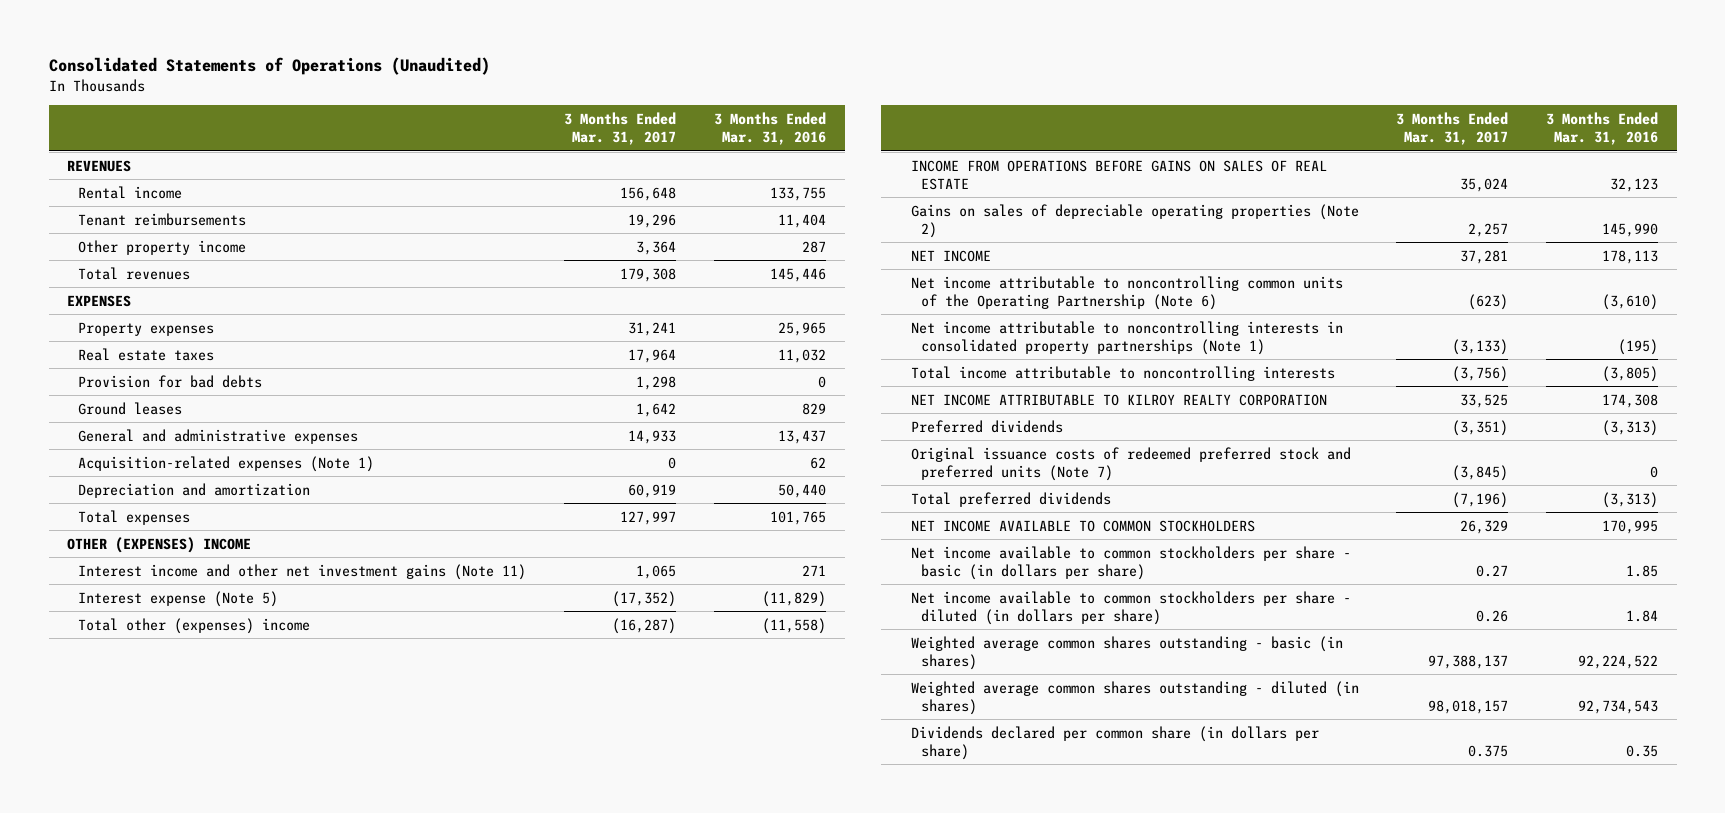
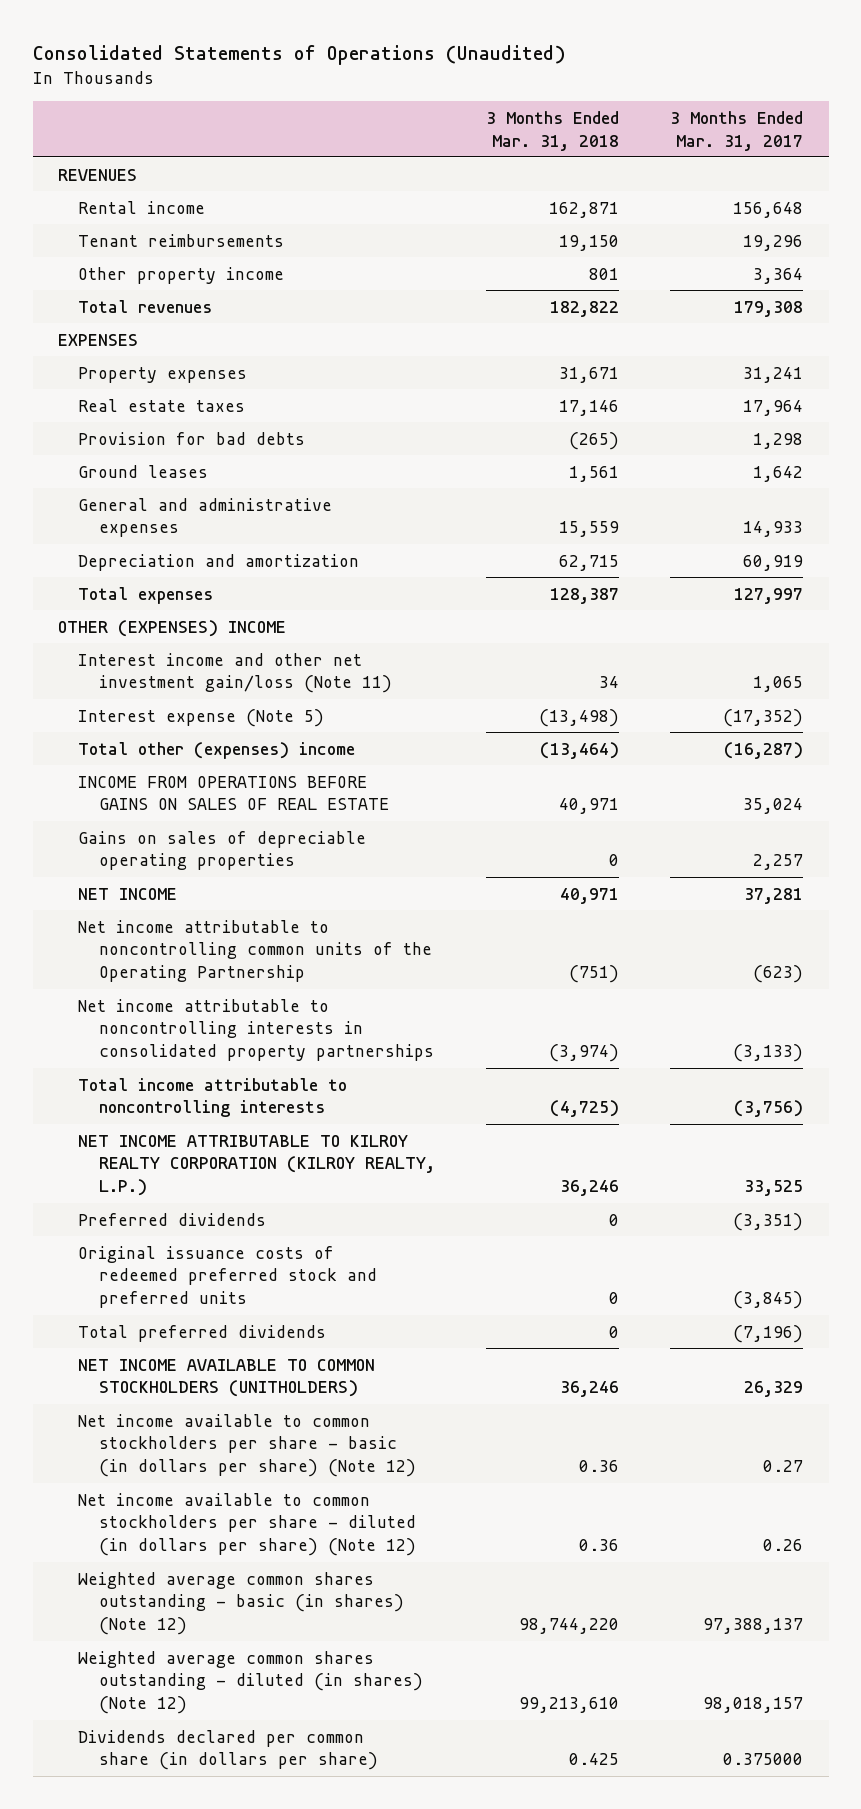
[713,111,826,146] 3 Months Ended Mar. 31, 2016 -> none
none -> [485,110,619,151] 3 Months Ended Mar. 31, 2018
[78,455,375,472] Acquisition-related expenses (Note 1) -> none
[78,563,527,580] Interest income and other net investment gains (Note 11) -> [78,652,392,694] Interest income and other net investment gain/loss (Note 11)
[910,203,1359,238] Gains on sales of depreciable operating properties (Note 2) -> [78,830,367,871] Gains on sales of depreciable operating properties
[910,275,1343,310] Net income attributable to noncontrolling common units of the Operating Partnership (Note 6) -> [78,919,432,983] Net income attributable to noncontrolling common units of the Operating Partnership
[910,320,1343,355] Net income attributable to noncontrolling interests in consolidated property partnerships (Note 1) -> [78,998,434,1062] Net income attributable to noncontrolling interests in consolidated property partnerships
[910,393,1327,406] NET INCOME ATTRIBUTABLE TO KILROY REALTY CORPORATION -> [78,1134,435,1197] NET INCOME ATTRIBUTABLE TO KILROY REALTY CORPORATION (KILROY REALTY, L.P.)
[910,446,1351,481] Original issuance costs of redeemed preferred stock and preferred units (Note 7) -> [78,1245,377,1309] Original issuance costs of redeemed preferred stock and preferred units
[910,519,1255,532] NET INCOME AVAILABLE TO COMMON STOCKHOLDERS -> [78,1358,376,1398] NET INCOME AVAILABLE TO COMMON STOCKHOLDERS (UNITHOLDERS)
[910,545,1351,580] Net income available to common stockholders per share - basic (in dollars per share) -> [78,1413,416,1478] Net income available to common stockholders per share - basic (in dollars per share) (Note 12)
[910,590,1351,625] Net income available to common stockholders per share - diluted (in dollars per share) -> [78,1492,416,1557] Net income available to common stockholders per share - diluted (in dollars per share) (Note 12)
[910,635,1343,670] Weighted average common shares outstanding - basic (in shares) -> [78,1571,404,1636] Weighted average common shares outstanding - basic (in shares) (Note 12)
[910,680,1359,715] Weighted average common shares outstanding - diluted (in shares) -> [78,1650,423,1715] Weighted average common shares outstanding - diluted (in shares) (Note 12)
[1468,744,1509,757] 0.375 -> [722,1753,803,1766] 0.375000

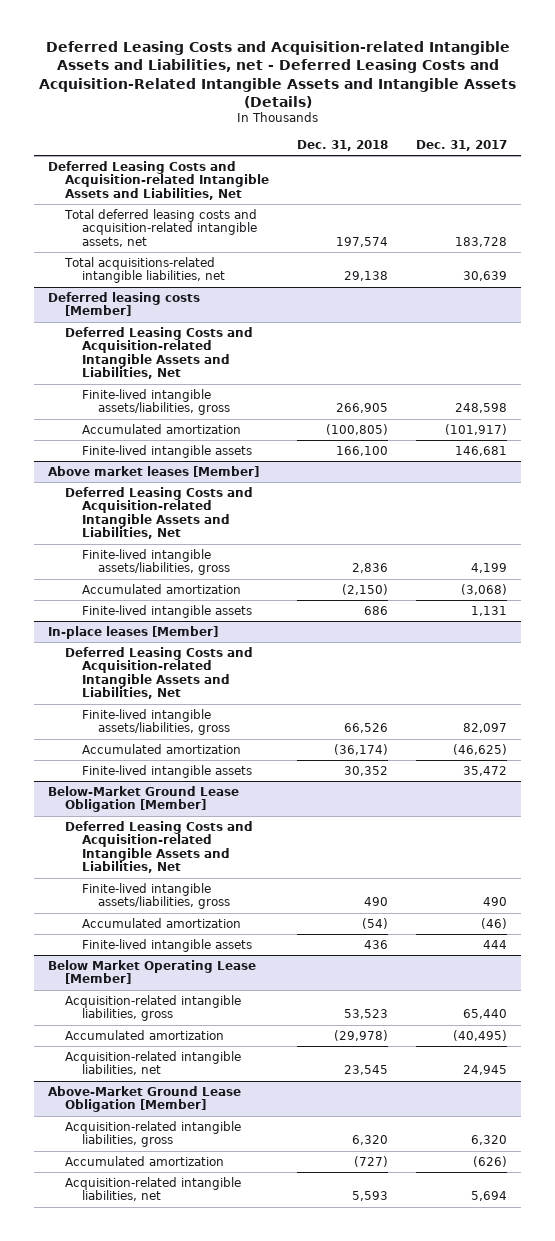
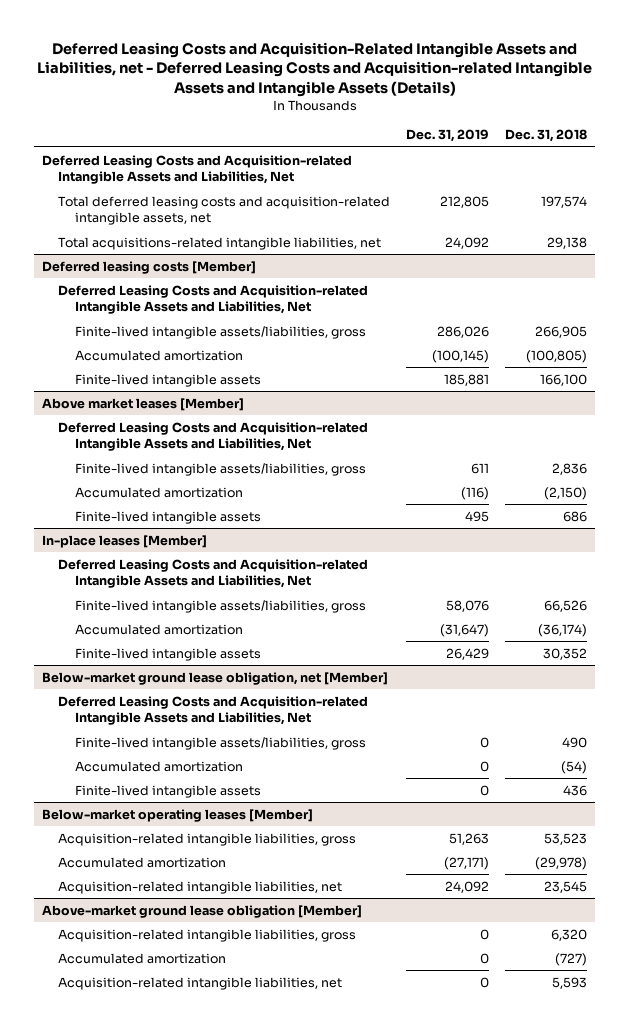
[38,41,516,108] Deferred Leasing Costs and Acquisition-related Intangible Assets and Liabilities, net - Deferred Leasing Costs and Acquisition-Related Intangible Assets and Intangible Assets (Details) -> [36,41,592,97] Deferred Leasing Costs and Acquisition-Related Intangible Assets and Liabilities, net - Deferred Leasing Costs and Acquisition-related Intangible Assets and Intangible Assets (Details)
[415,139,507,151] Dec. 31, 2017 -> none
none -> [406,129,490,143] Dec. 31, 2019
[48,785,240,813] Below-Market Ground Lease Obligation [Member] -> [42,671,389,685] Below-market ground lease obligation, net [Member]
[48,959,257,985] Below Market Operating Lease [Member] -> [42,808,314,822] Below-market operating leases [Member]
[48,1085,242,1113] Above-Market Ground Lease Obligation [Member] -> [42,904,363,918] Above-market ground lease obligation [Member]

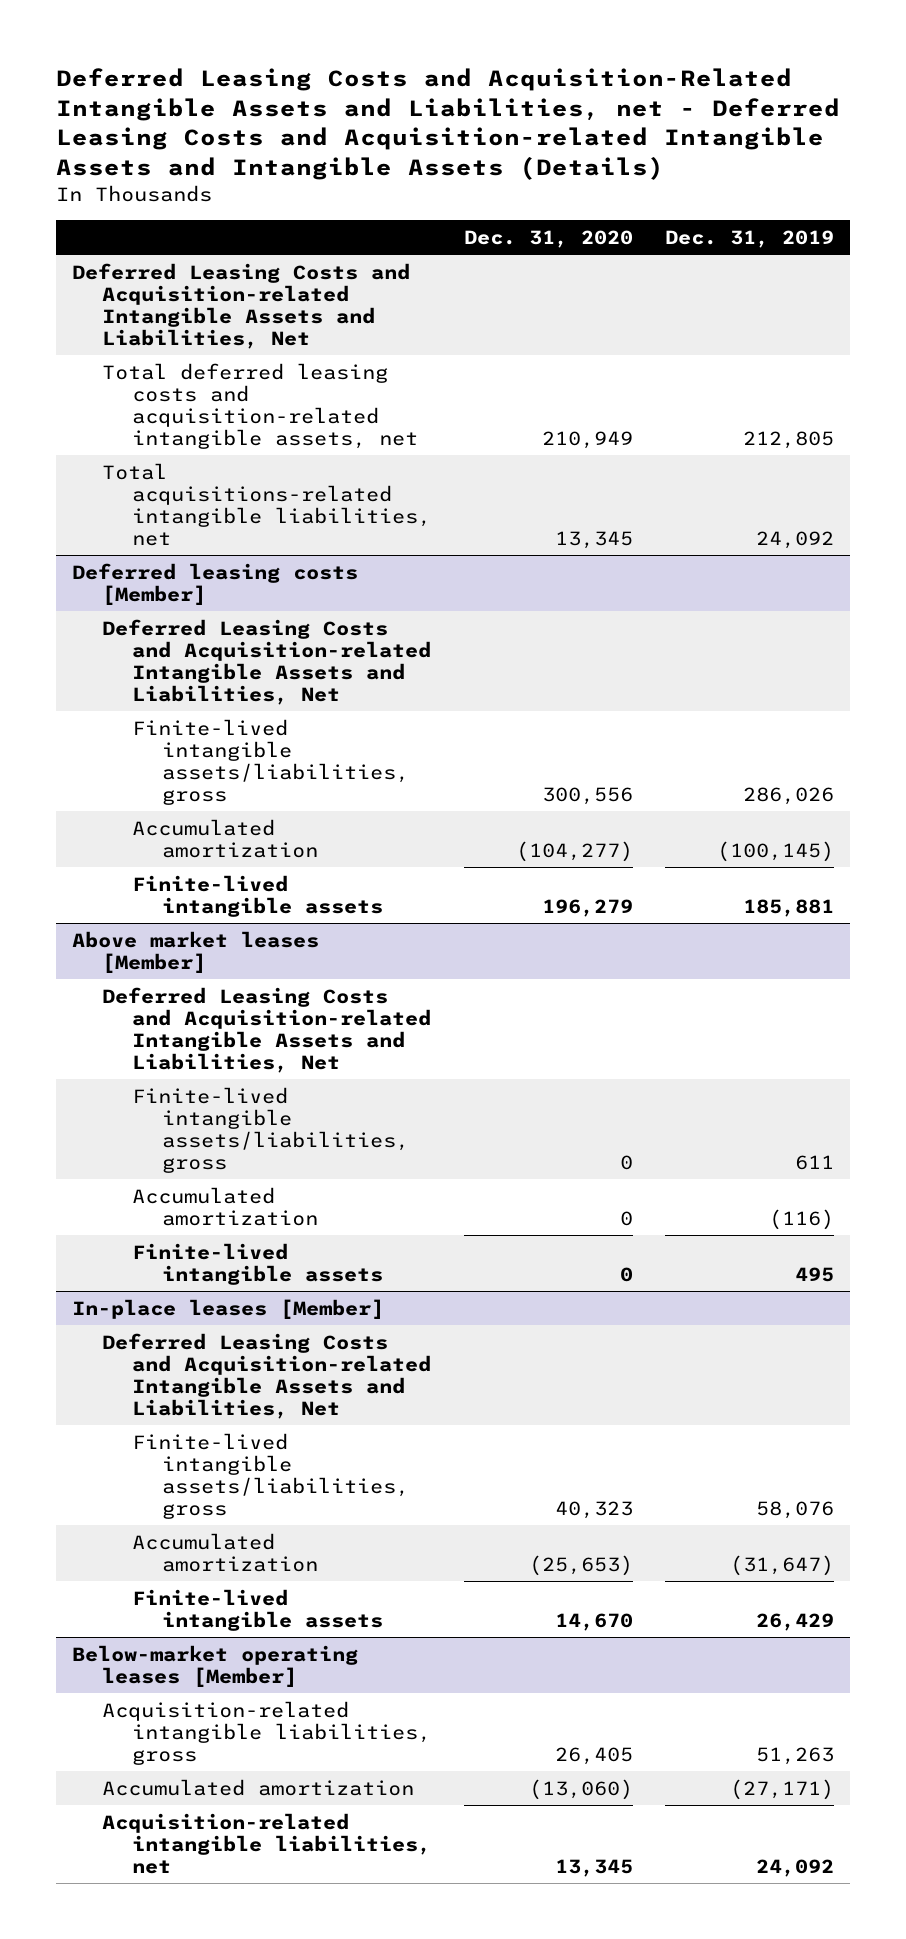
[505,129,588,143] Dec. 31, 2018 -> none
none -> [463,229,633,248] Dec. 31, 2020
[42,671,389,685] Below-market ground lease obligation, net [Member] -> none
[58,695,369,726] Deferred Leasing Costs and Acquisition-related Intangible Assets and Liabilities, Net -> none
[74,736,366,750] Finite-lived intangible assets/liabilities, gross -> none
[74,760,243,772] Accumulated amortization -> none
[74,784,261,798] Finite-lived intangible assets -> none
[42,904,363,918] Above-market ground lease obligation [Member] -> none
[58,928,357,942] Acquisition-related intangible liabilities, gross -> none
[58,952,227,964] Accumulated amortization -> none
[58,976,343,990] Acquisition-related intangible liabilities, net -> none

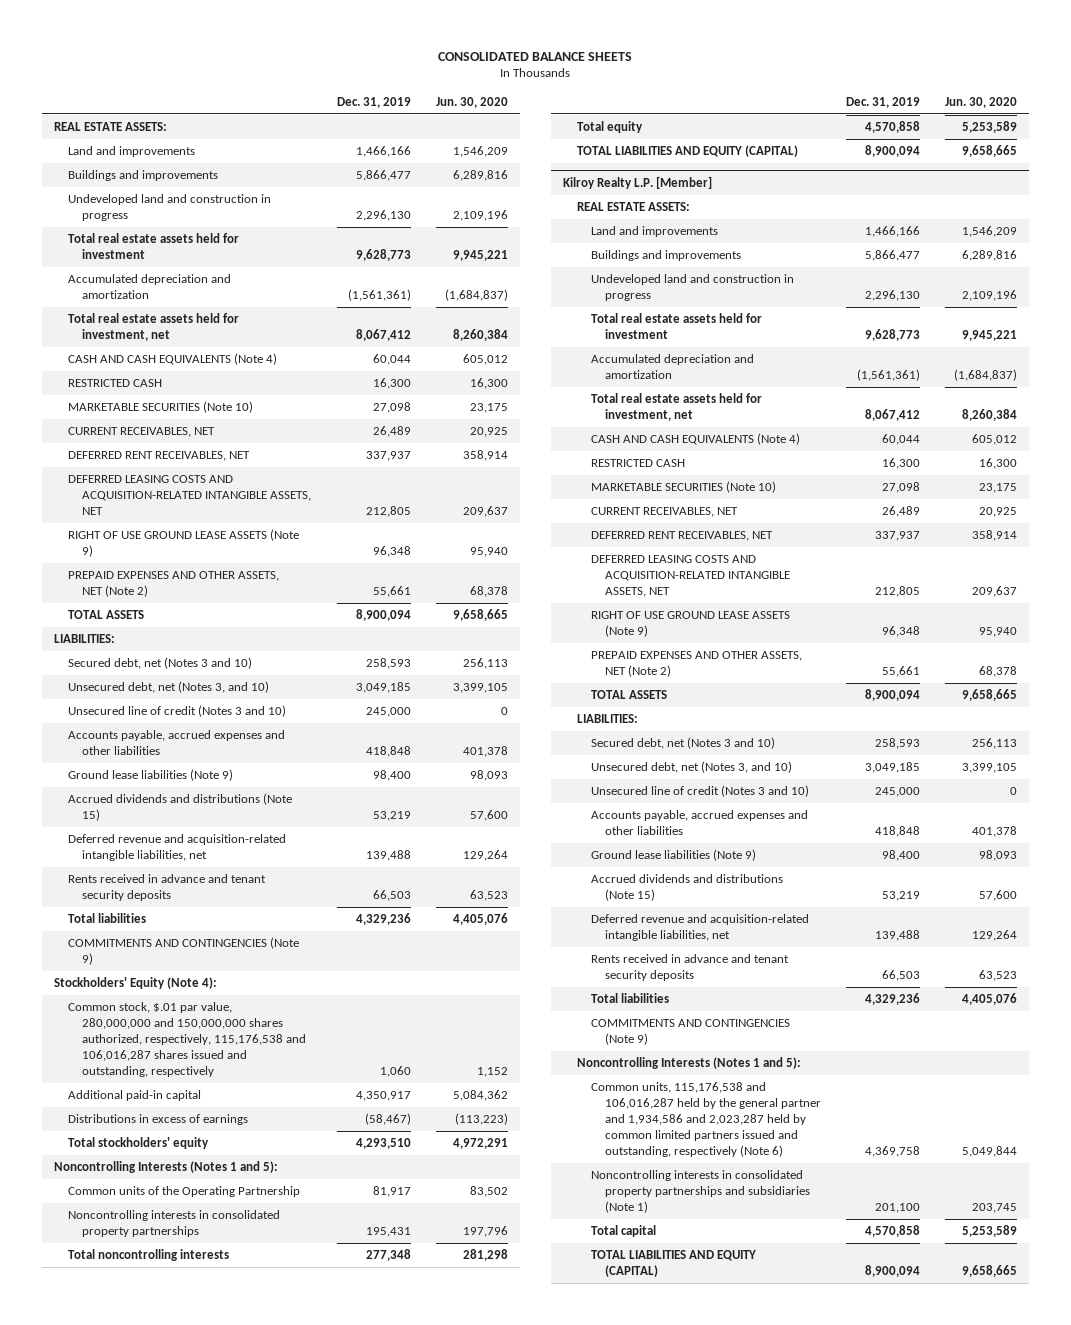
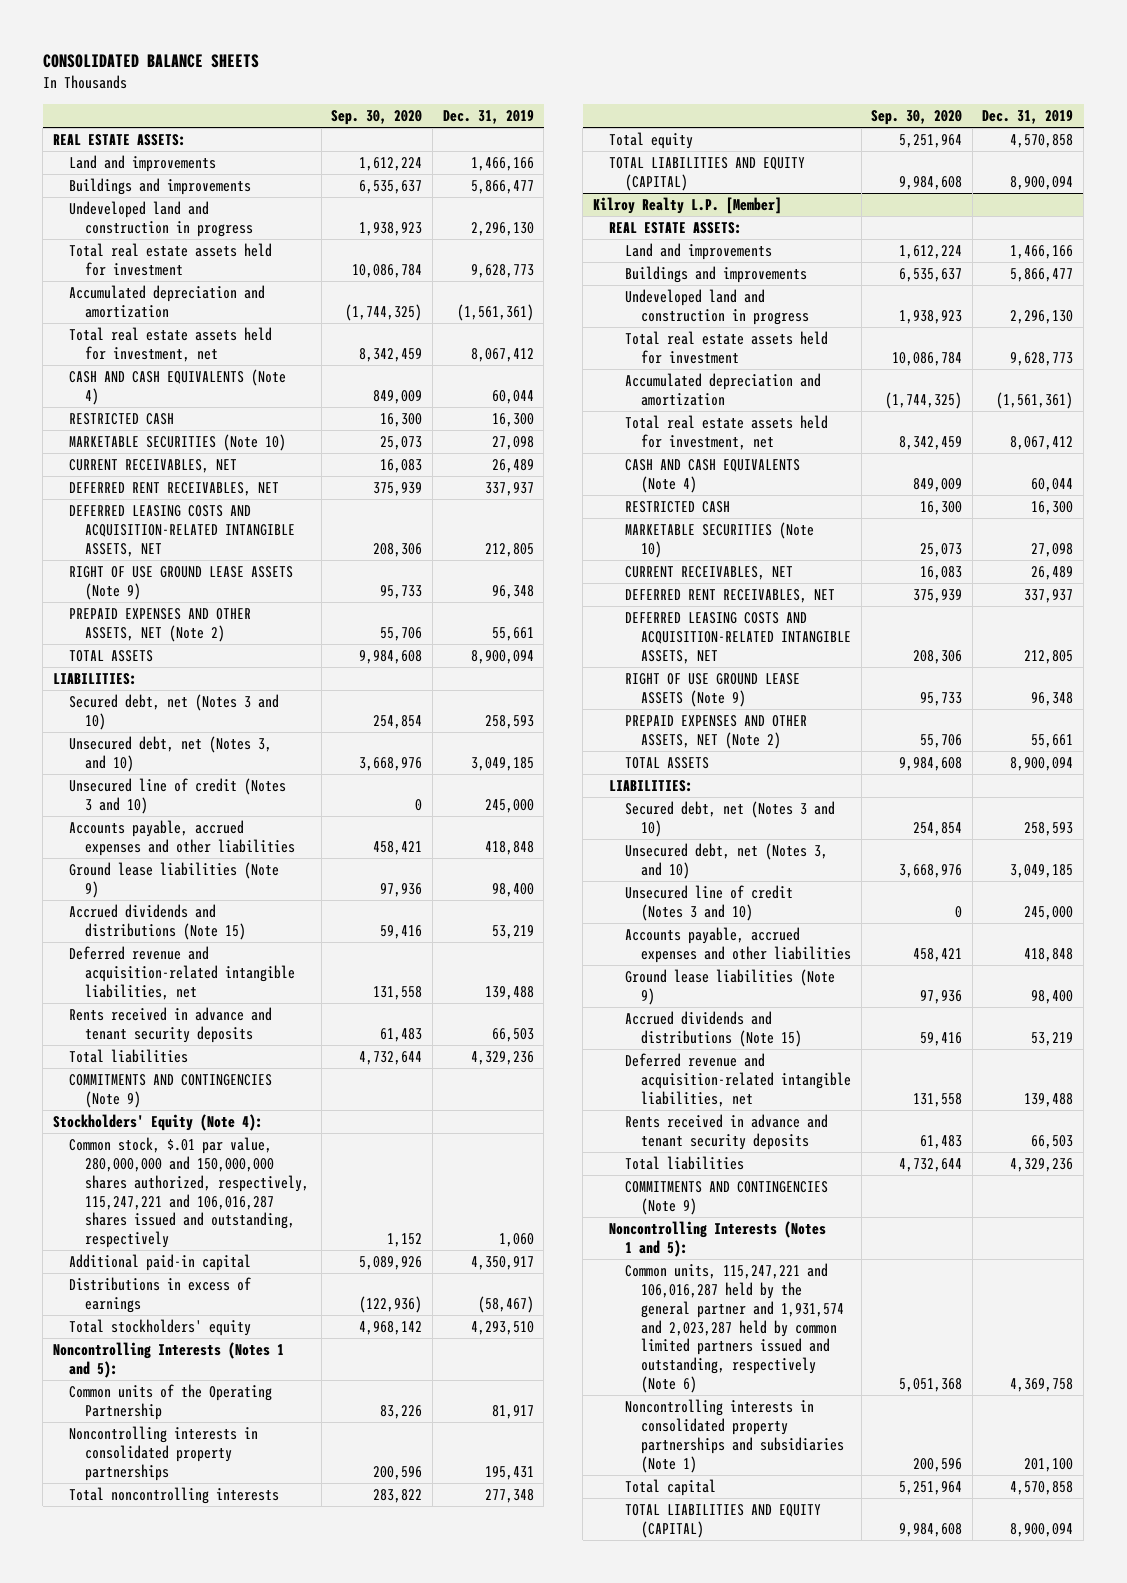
[435,96,508,108] Jun. 30, 2020 -> none
none -> [331,110,423,126] Sep. 30, 2020
[67,1001,306,1077] Common stock, $.01 par value, 280,000,000 and 150,000,000 shares authorized, respectively, 115,176,538 and 106,016,287 shares issued and outstanding, respectively -> [69,1137,310,1249] Common stock, $.01 par value, 280,000,000 and 150,000,000 shares authorized, respectively, 115,247,221 and 106,016,287 shares issued and outstanding, respectively
[591,1081,821,1157] Common units, 115,176,538 and 106,016,287 held by the general partner and 1,934,586 and 2,023,287 held by common limited partners issued and outstanding, respectively (Note 6) -> [625,1263,845,1393] Common units, 115,247,221 and 106,016,287 held by the general partner and 1,931,574 and 2,023,287 held by common limited partners issued and outstanding, respectively (Note 6)

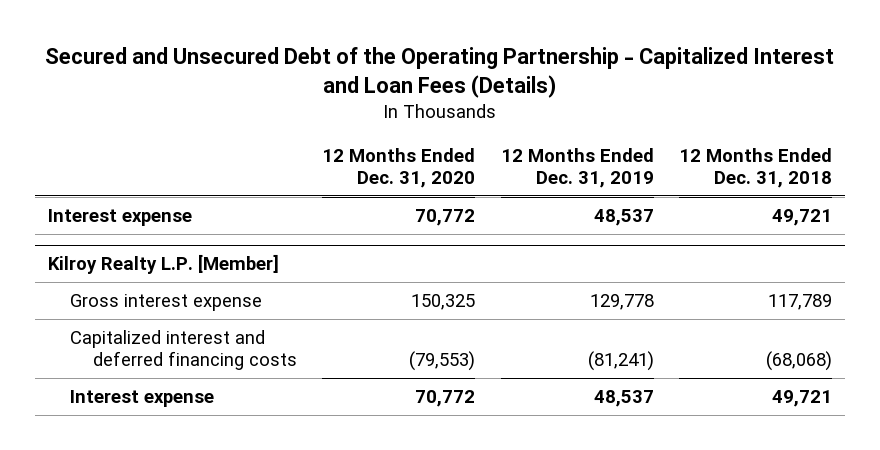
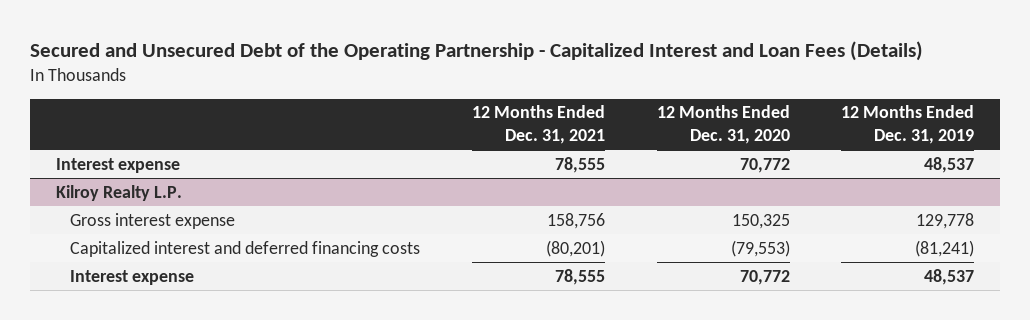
[678,147,832,188] 12 Months Ended Dec. 31, 2018 -> none
none -> [471,105,605,145] 12 Months Ended Dec. 31, 2021
[47,254,279,275] Kilroy Realty L.P. [Member] -> [55,184,182,201] Kilroy Realty L.P.

